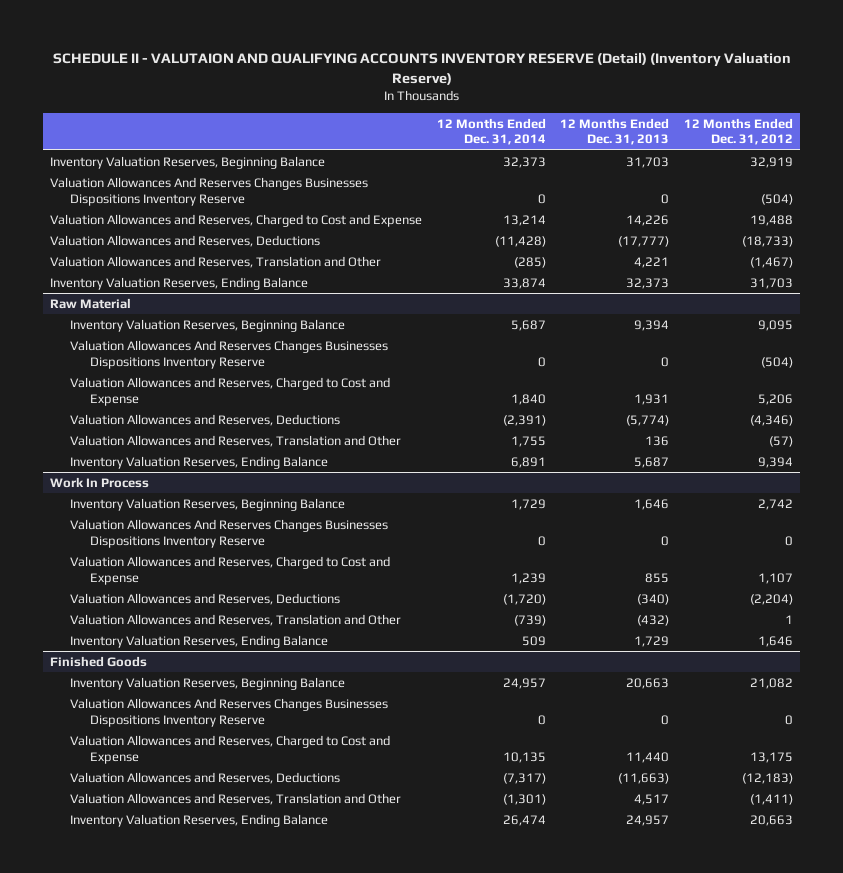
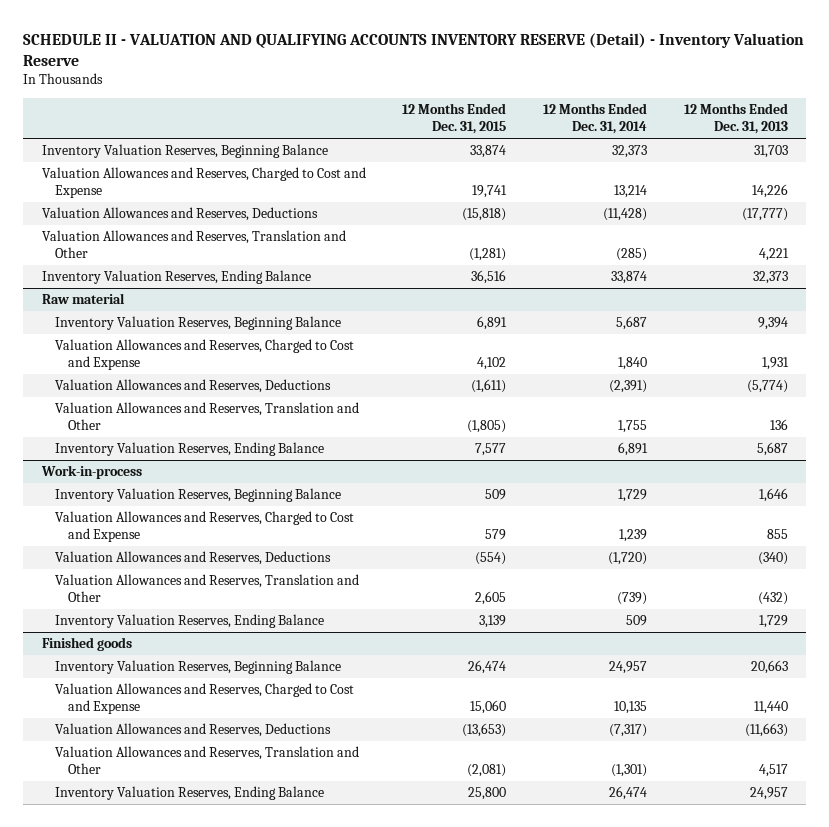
[52,51,791,85] SCHEDULE II - VALUTAION AND QUALIFYING ACCOUNTS INVENTORY RESERVE (Detail) (Inventory Valuation Reserve) -> [23,32,805,66] SCHEDULE II - VALUATION AND QUALIFYING ACCOUNTS INVENTORY RESERVE (Detail) - Inventory Valuation Reserve
[683,117,793,146] 12 Months Ended Dec. 31, 2012 -> none
none -> [402,103,507,135] 12 Months Ended Dec. 31, 2015
[50,176,369,206] Valuation Allowances And Reserves Changes Businesses Dispositions Inventory Reserve -> none
[50,297,132,309] Raw Material -> [41,293,125,305] Raw material
[69,339,388,369] Valuation Allowances And Reserves Changes Businesses Dispositions Inventory Reserve -> none
[50,476,150,488] Work In Process -> [40,465,142,480] Work-in-process
[69,518,388,548] Valuation Allowances And Reserves Changes Businesses Dispositions Inventory Reserve -> none
[50,655,148,667] Finished Goods -> [41,637,132,652] Finished goods
[69,697,388,727] Valuation Allowances And Reserves Changes Businesses Dispositions Inventory Reserve -> none

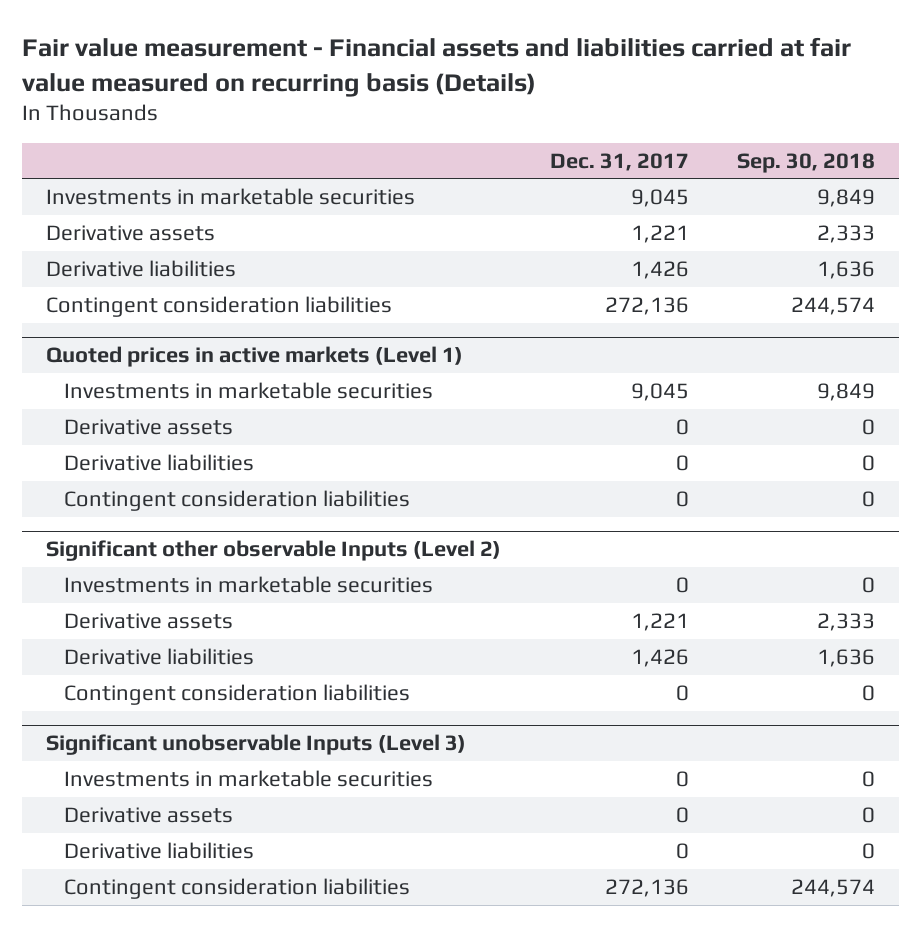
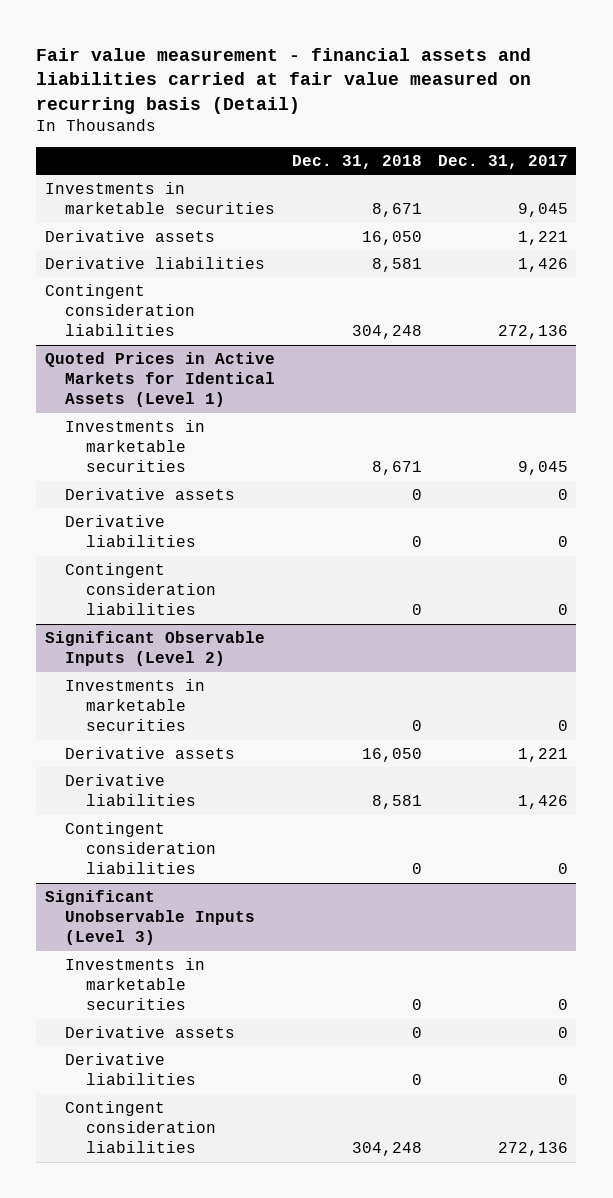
[21,37,851,97] Fair value measurement - Financial assets and liabilities carried at fair value measured on recurring basis (Details) -> [36,47,532,114] Fair value measurement - financial assets and liabilities carried at fair value measured on recurring basis (Detail)
[737,152,876,173] Sep. 30, 2018 -> none
none -> [291,154,422,169] Dec. 31, 2018
[46,346,464,368] Quoted prices in active markets (Level 1) -> [44,351,276,408] Quoted Prices in Active Markets for Identical Assets (Level 1)
[46,540,502,562] Significant other observable Inputs (Level 2) -> [44,630,265,667] Significant Observable Inputs (Level 2)
[46,734,467,756] Significant unobservable Inputs (Level 3) -> [44,889,256,946] Significant Unobservable Inputs (Level 3)

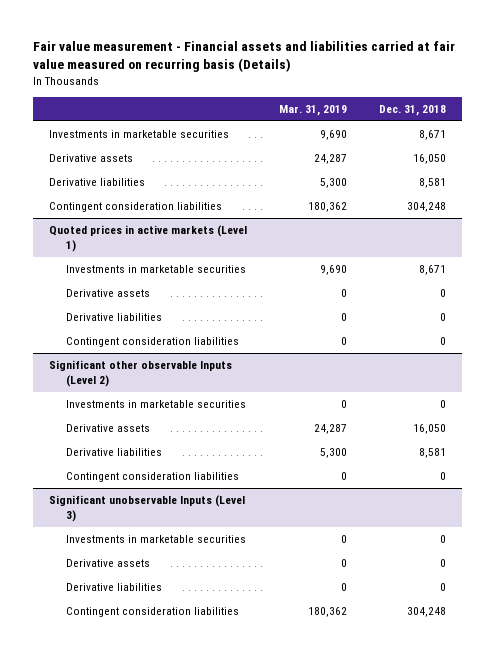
[36,47,532,114] Fair value measurement - financial assets and liabilities carried at fair value measured on recurring basis (Detail) -> [32,41,455,73] Fair value measurement - Financial assets and liabilities carried at fair value measured on recurring basis (Details)
[438,154,569,169] Dec. 31, 2017 -> none
none -> [278,104,347,116] Mar. 31, 2019
[44,351,276,408] Quoted Prices in Active Markets for Identical Assets (Level 1) -> [48,225,247,252] Quoted prices in active markets (Level 1)
[44,630,265,667] Significant Observable Inputs (Level 2) -> [48,360,232,387] Significant other observable Inputs (Level 2)
[44,889,256,946] Significant Unobservable Inputs (Level 3) -> [48,495,245,522] Significant unobservable Inputs (Level 3)

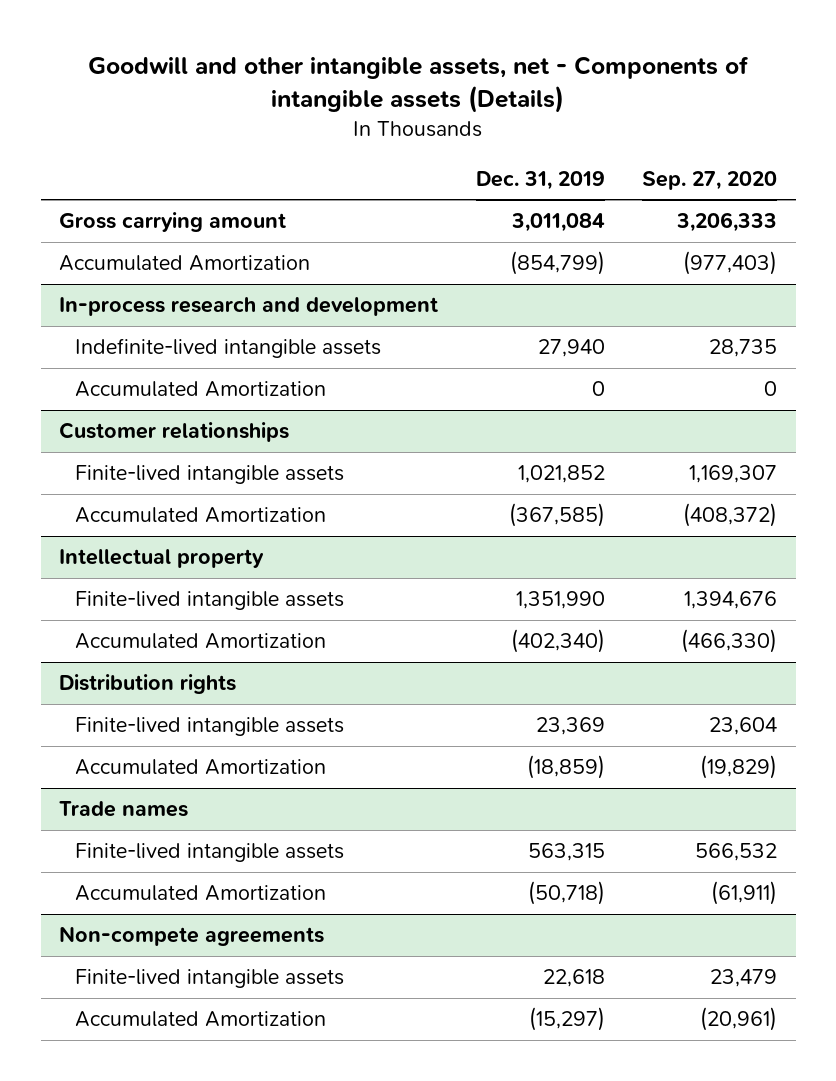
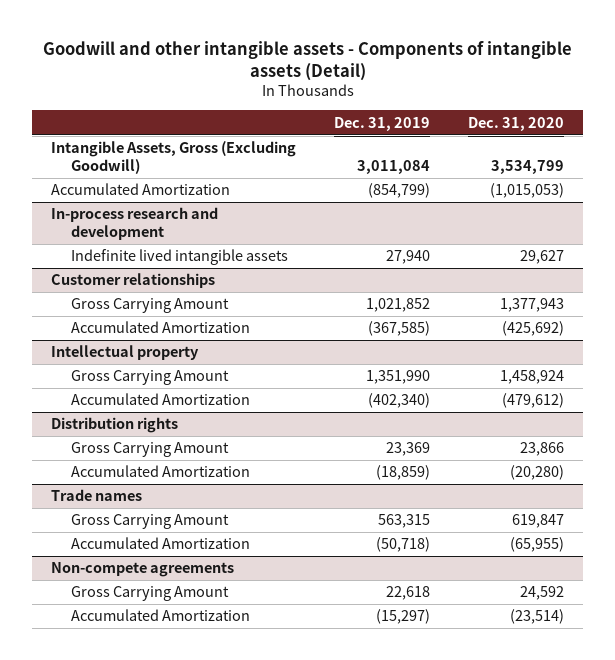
[88,56,750,114] Goodwill and other intangible assets, net - Components of intangible assets (Details) -> [42,40,572,81] Goodwill and other intangible assets - Components of intangible assets (Detail)
[641,170,777,190] Sep. 27, 2020 -> none
none -> [467,116,564,131] Dec. 31, 2020
[59,212,287,233] Gross carrying amount -> [51,141,297,174] Intangible Assets, Gross (Excluding Goodwill)
[75,381,327,398] Accumulated Amortization -> none
[75,338,382,359] Indefinite-lived intangible assets -> [70,249,288,266] Indefinite lived intangible assets
[75,465,345,485] Finite-lived intangible assets -> [70,298,229,314] Gross Carrying Amount
[75,591,345,611] Finite-lived intangible assets -> [70,370,229,386] Gross Carrying Amount
[75,717,345,737] Finite-lived intangible assets -> [70,442,229,458] Gross Carrying Amount
[75,843,345,863] Finite-lived intangible assets -> [70,514,229,530] Gross Carrying Amount
[75,969,345,989] Finite-lived intangible assets -> [70,586,229,602] Gross Carrying Amount

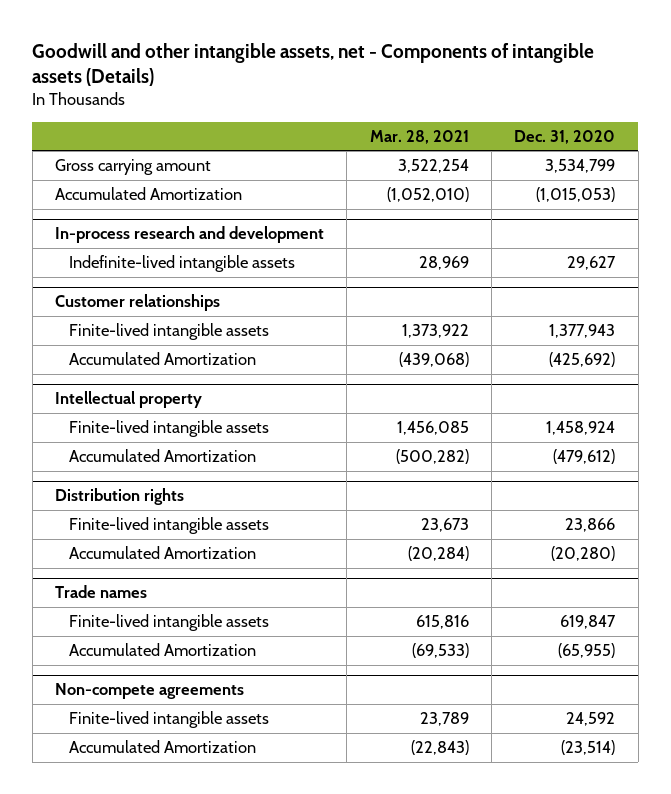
[42,40,572,81] Goodwill and other intangible assets - Components of intangible assets (Detail) -> [32,42,595,87] Goodwill and other intangible assets, net - Components of intangible assets (Details)
[334,116,431,131] Dec. 31, 2019 -> none
none -> [369,129,469,144] Mar. 28, 2021
[51,141,297,174] Intangible Assets, Gross (Excluding Goodwill) -> [55,159,212,176] Gross carrying amount
[70,249,288,266] Indefinite lived intangible assets -> [68,255,295,273] Indefinite-lived intangible assets
[70,298,229,314] Gross Carrying Amount -> [68,323,269,341] Finite-lived intangible assets
[70,370,229,386] Gross Carrying Amount -> [68,420,269,438] Finite-lived intangible assets
[70,442,229,458] Gross Carrying Amount -> [68,517,269,535] Finite-lived intangible assets
[70,514,229,530] Gross Carrying Amount -> [68,614,269,632] Finite-lived intangible assets
[70,586,229,602] Gross Carrying Amount -> [68,711,269,729] Finite-lived intangible assets

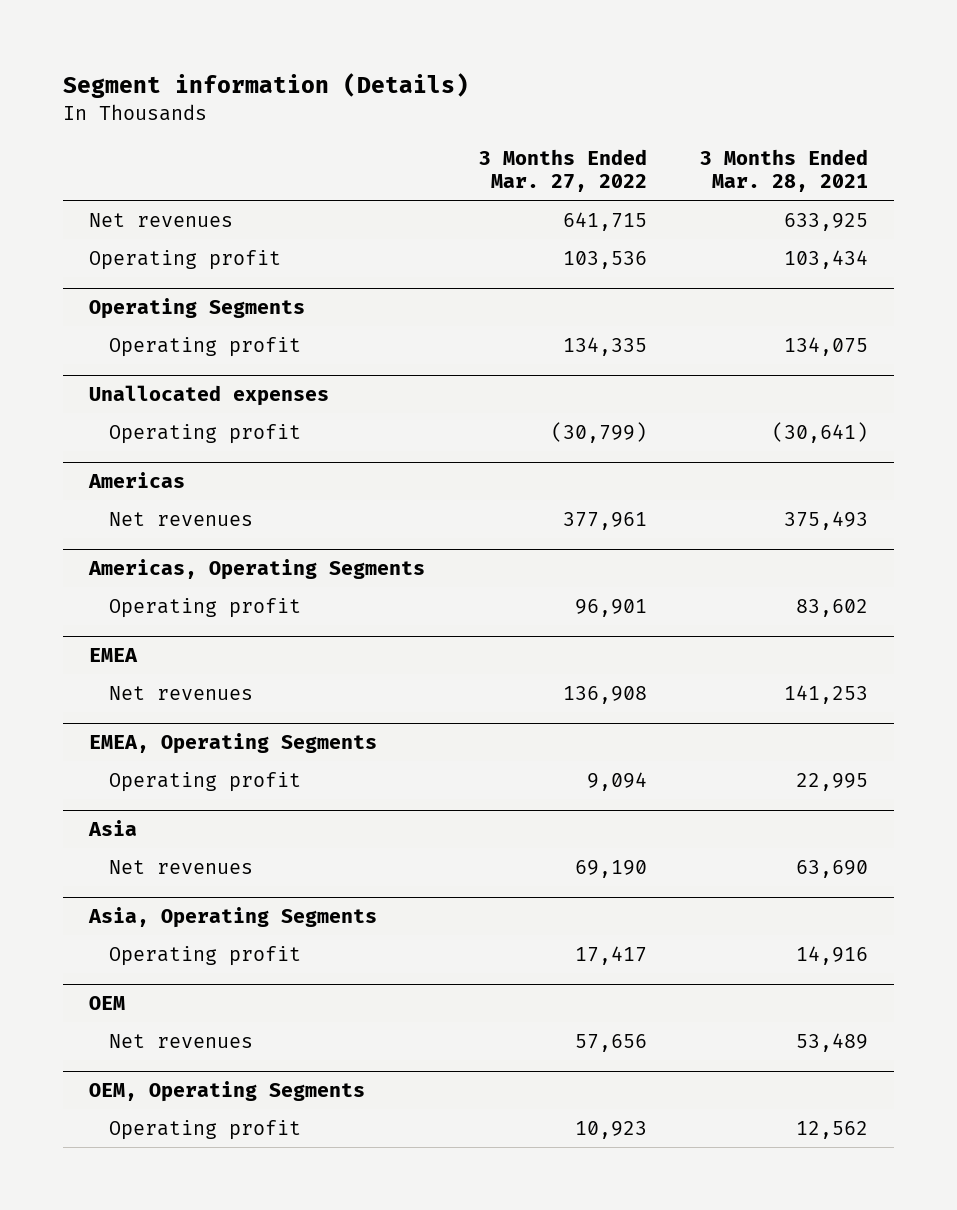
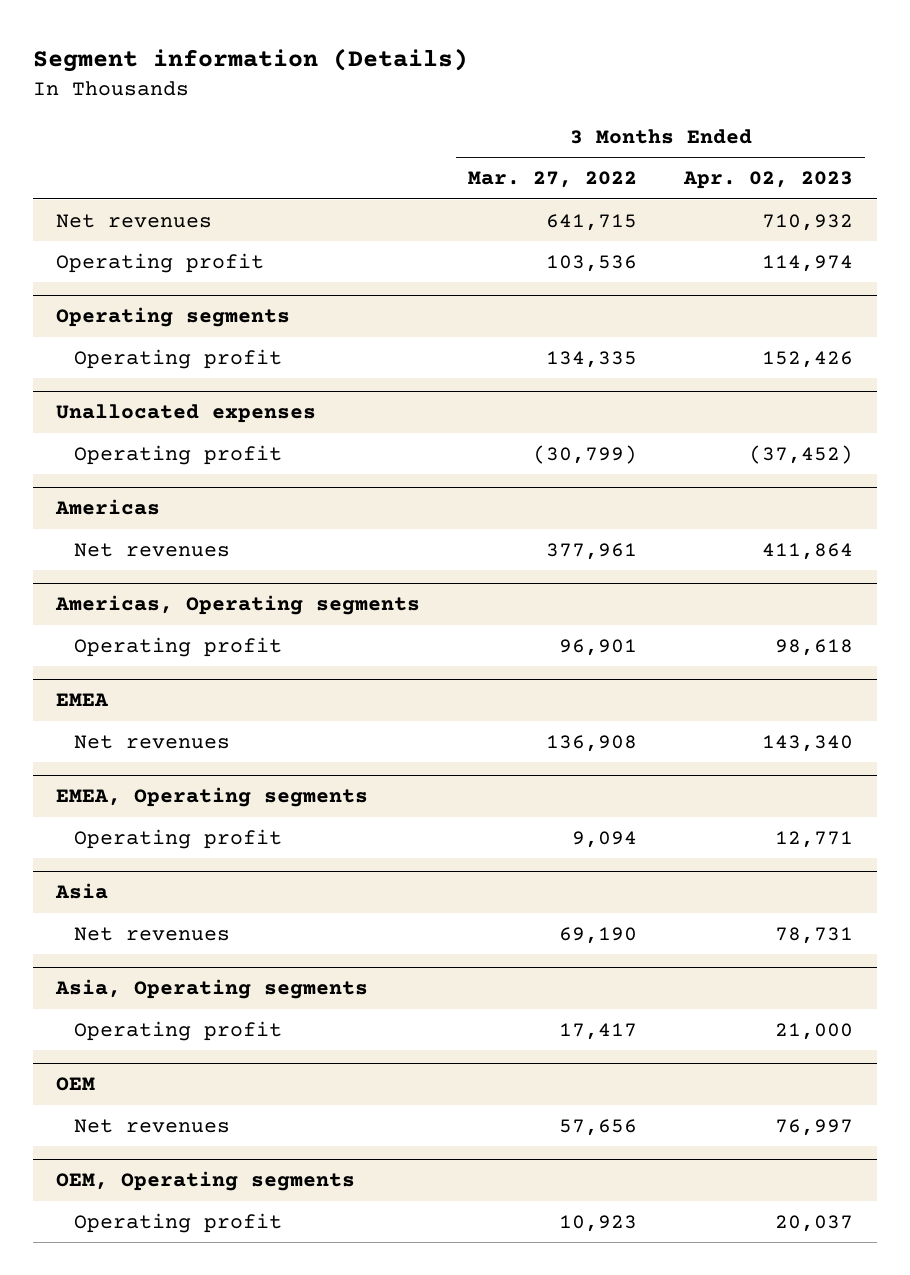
[699,148,868,193] 3 Months Ended Mar. 28, 2021 -> none
none -> [683,171,854,190] Apr. 02, 2023
[89,298,306,320] Operating Segments -> [56,307,291,328] Operating segments
[88,559,426,581] Americas, Operating Segments -> [55,595,421,616] Americas, Operating segments
[89,733,378,755] EMEA, Operating Segments -> [56,787,369,808] EMEA, Operating segments
[88,907,378,929] Asia, Operating Segments -> [55,979,369,1000] Asia, Operating segments
[89,1081,366,1103] OEM, Operating Segments -> [56,1171,356,1192] OEM, Operating segments

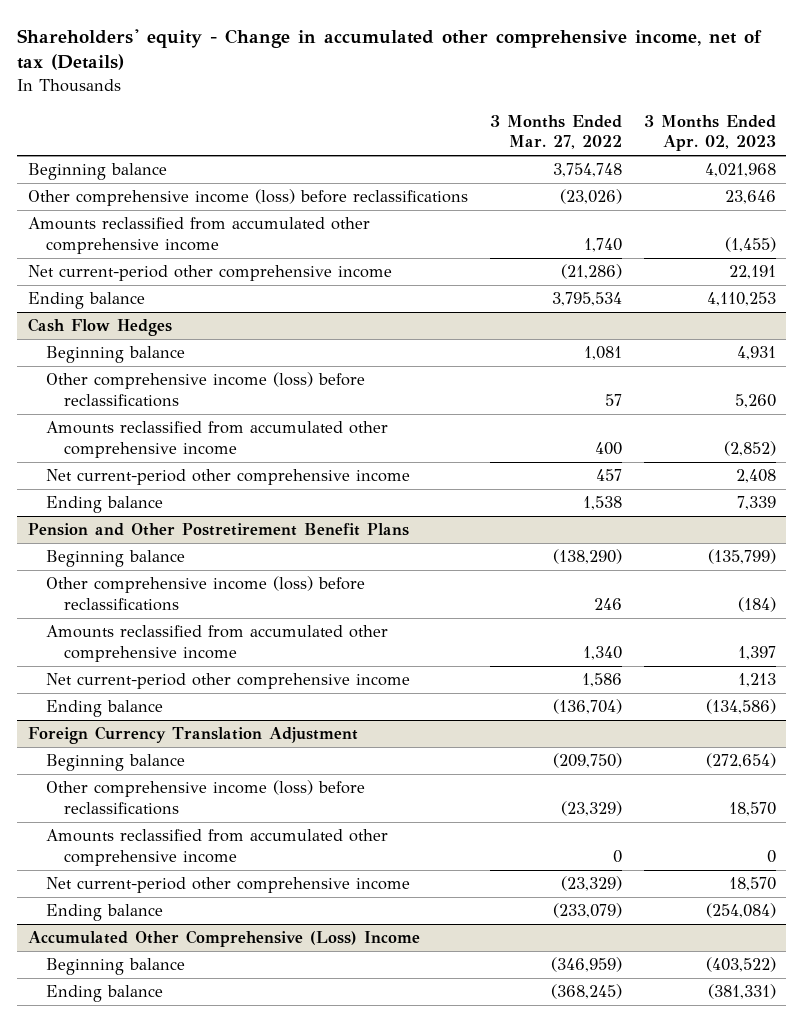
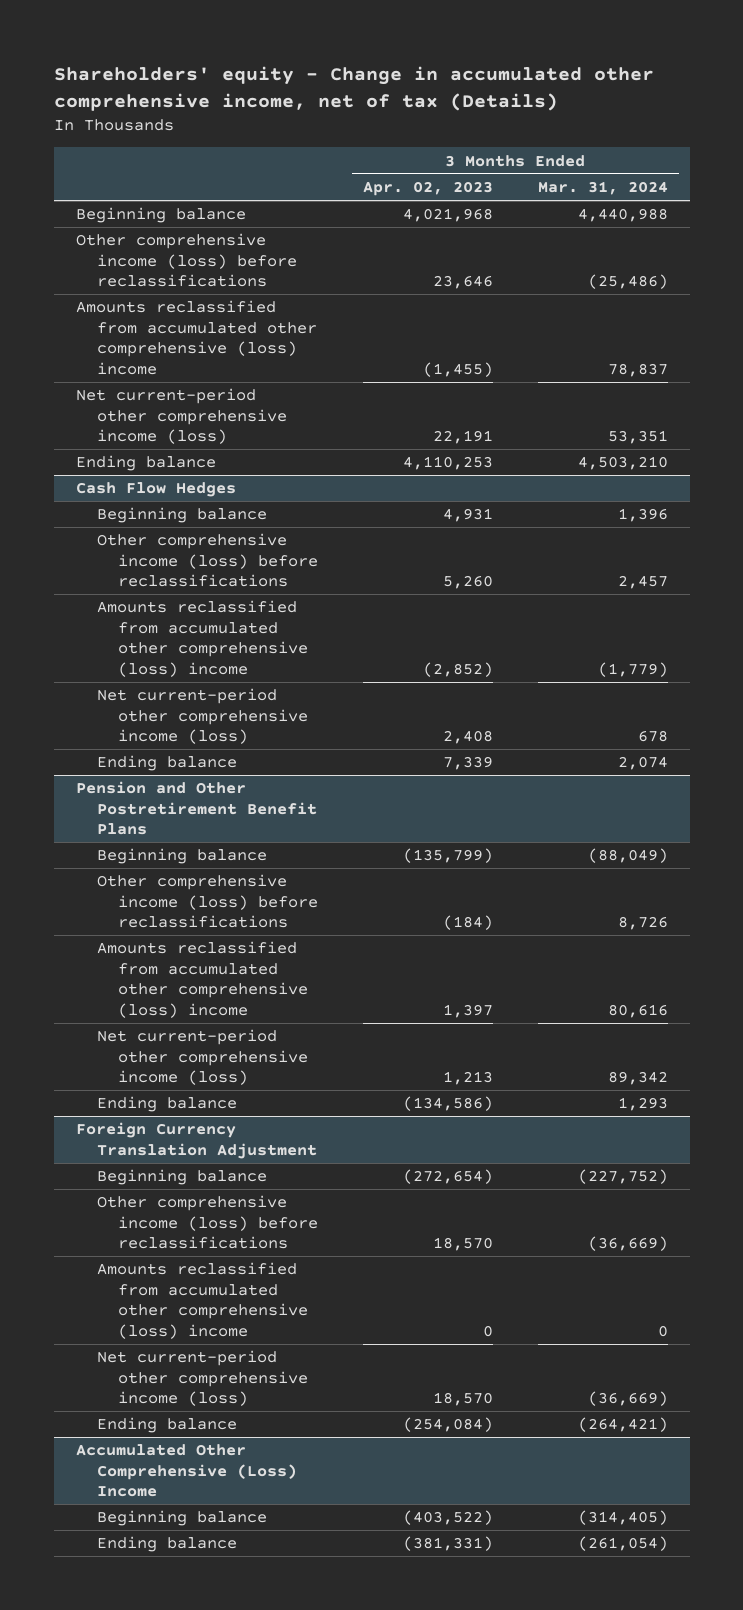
[489,114,622,150] 3 Months Ended Mar. 27, 2022 -> none
none -> [537,180,668,195] Mar. 31, 2024
[27,217,370,254] Amounts reclassified from accumulated other comprehensive income -> [75,300,318,375] Amounts reclassified from accumulated other comprehensive (loss) income
[27,265,392,282] Net current-period other comprehensive income -> [75,388,288,445] Net current-period other comprehensive income (loss)
[45,421,388,458] Amounts reclassified from accumulated other comprehensive income -> [97,600,309,677] Amounts reclassified from accumulated other comprehensive (loss) income
[45,469,410,486] Net current-period other comprehensive income -> [97,688,309,745] Net current-period other comprehensive income (loss)
[45,625,388,662] Amounts reclassified from accumulated other comprehensive income -> [97,941,309,1018] Amounts reclassified from accumulated other comprehensive (loss) income
[45,673,410,690] Net current-period other comprehensive income -> [97,1029,309,1086] Net current-period other comprehensive income (loss)
[45,829,388,866] Amounts reclassified from accumulated other comprehensive income -> [97,1262,309,1339] Amounts reclassified from accumulated other comprehensive (loss) income
[45,877,410,894] Net current-period other comprehensive income -> [97,1350,309,1407] Net current-period other comprehensive income (loss)

